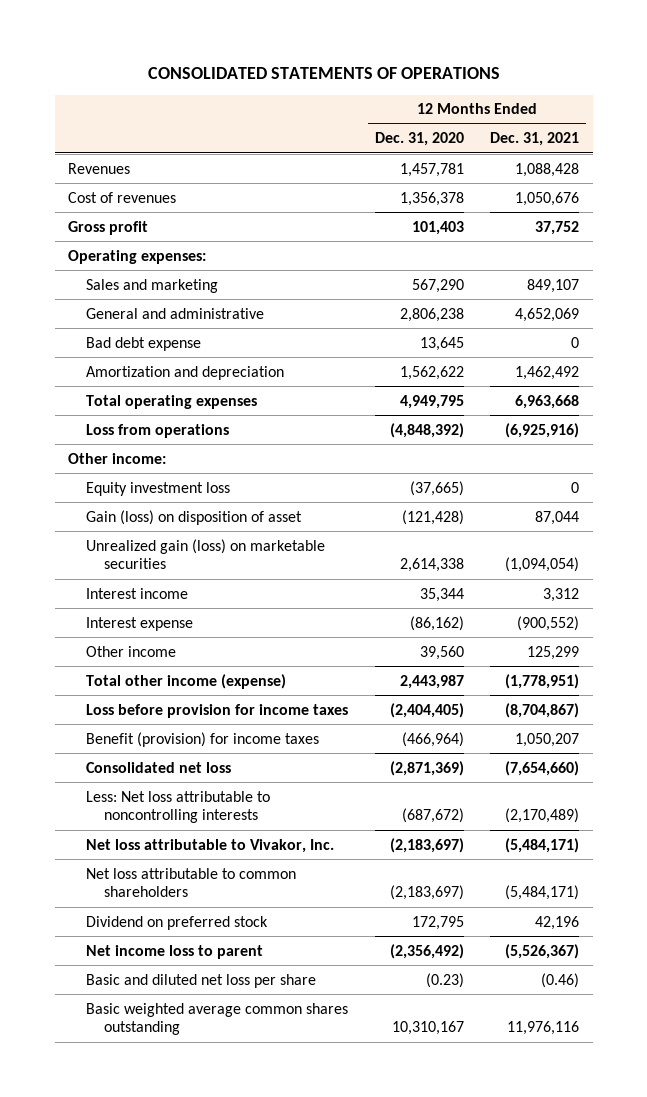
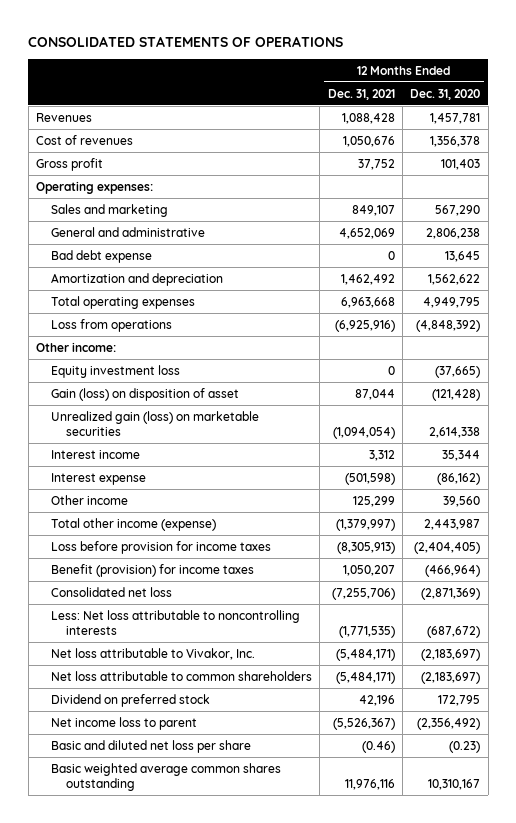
[517,615,580,631] (900,552) -> [344,472,395,485] (501,598)
[505,673,580,689] (1,778,951) -> [335,518,395,531] (1,379,997)
[505,702,580,718] (8,704,867) -> [336,541,395,554] (8,305,913)
[505,760,580,776] (7,654,660) -> [331,587,395,600] (7,255,706)
[505,808,580,824] (2,170,489) -> [338,625,395,638] (1,771,535)

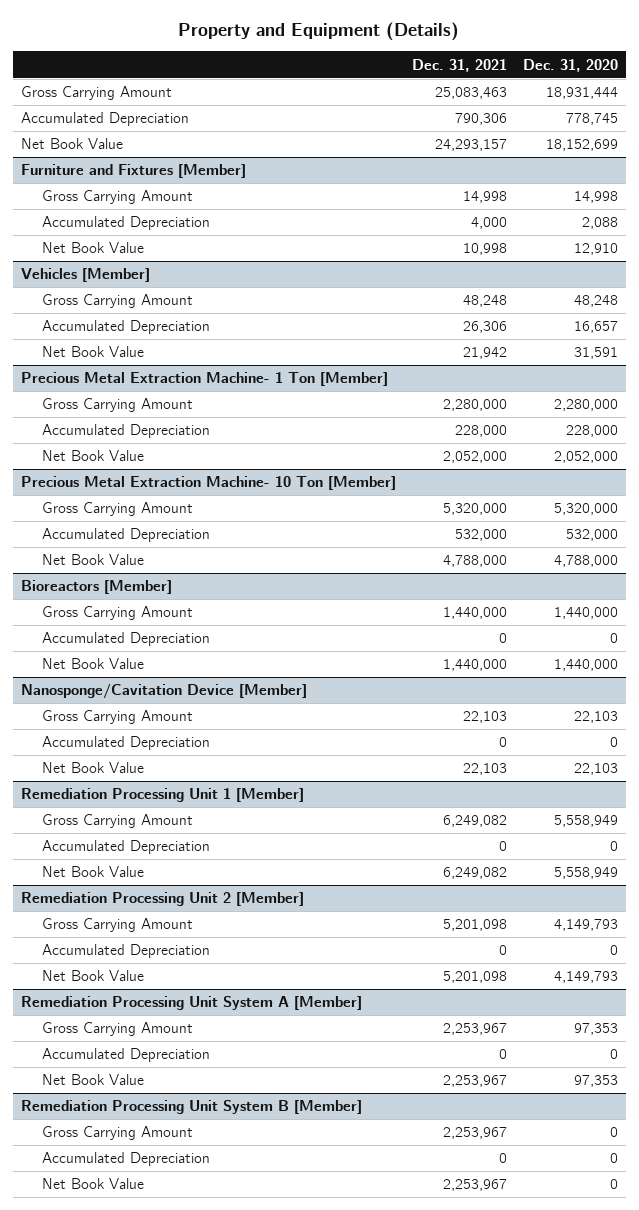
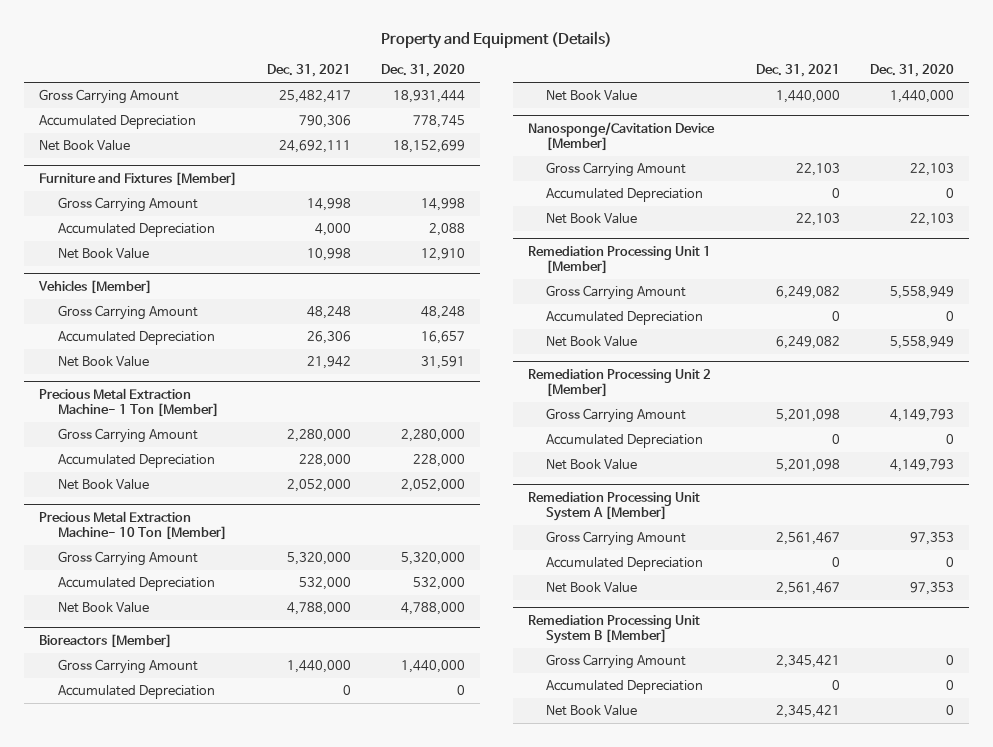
[434,87,507,100] 25,083,463 -> [279,90,352,104] 25,482,417
[434,139,507,152] 24,293,157 -> [279,140,352,154] 24,692,111
[442,1023,507,1036] 2,253,967 -> [775,532,840,546] 2,561,467
[442,1075,507,1088] 2,253,967 -> [775,582,840,596] 2,561,467
[442,1127,507,1140] 2,253,967 -> [775,655,840,669] 2,345,421
[442,1179,507,1192] 2,253,967 -> [775,705,840,719] 2,345,421

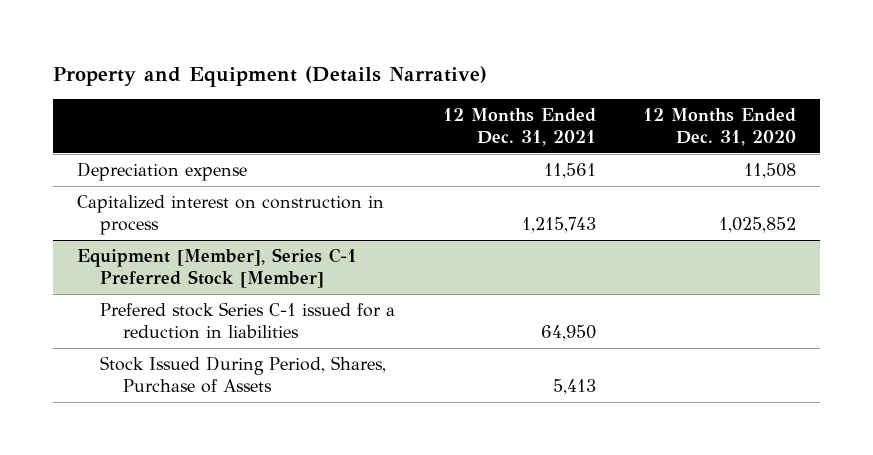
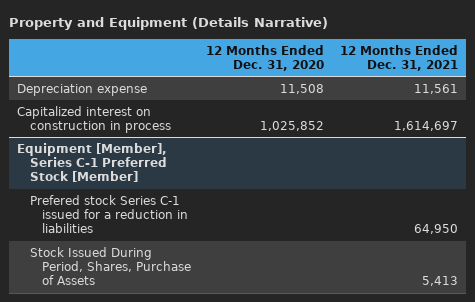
[521,217,596,234] 1,215,743 -> [393,121,458,132] 1,614,697

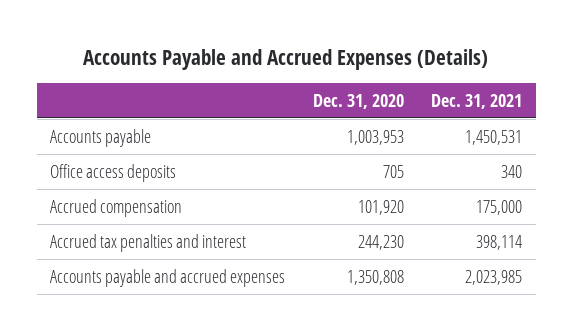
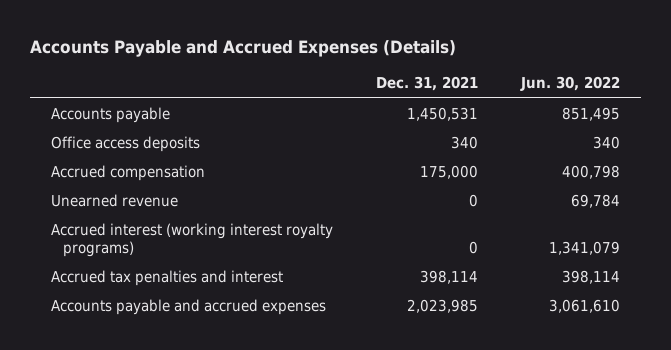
[312,93,404,109] Dec. 31, 2020 -> none
none -> [519,76,620,92] Jun. 30, 2022
none -> [51,194,179,208] Unearned revenue
none -> [51,223,334,257] Accrued interest (working interest royalty programs)

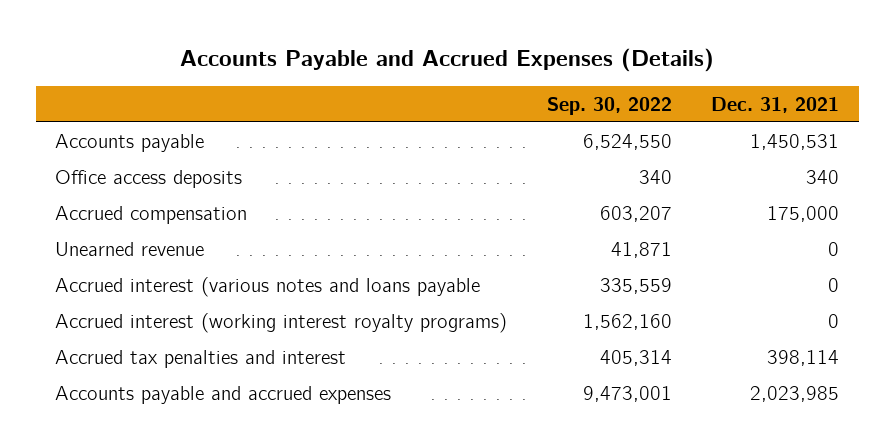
[519,76,620,92] Jun. 30, 2022 -> none
none -> [546,96,672,115] Sep. 30, 2022
none -> [55,276,481,297] Accrued interest (various notes and loans payable

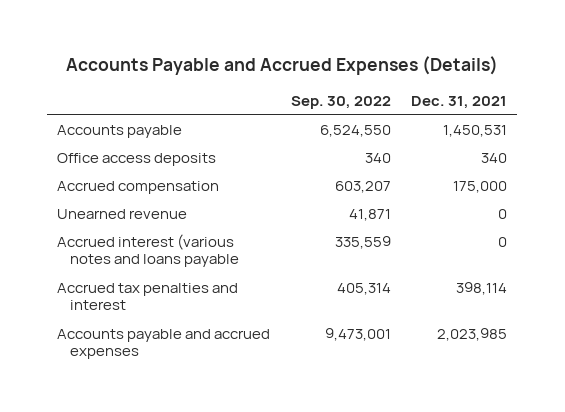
[55,312,508,333] Accrued interest (working interest royalty programs) -> none

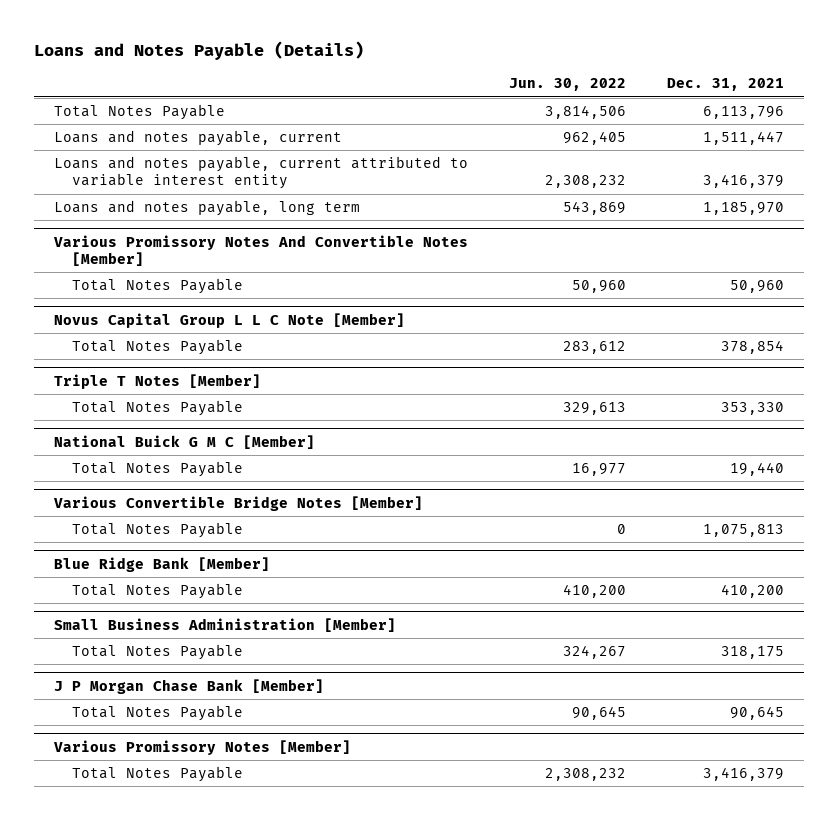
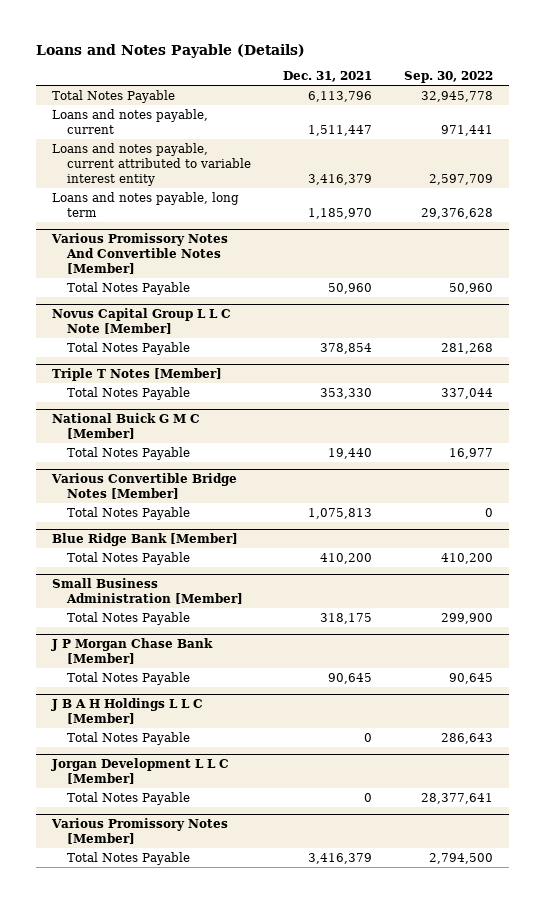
[509,78,627,92] Jun. 30, 2022 -> none
none -> [403,70,493,83] Sep. 30, 2022
none -> [51,698,204,725] J B A H Holdings L L C [Member]
none -> [67,731,191,745] Total Notes Payable
none -> [51,758,230,785] Jorgan Development L L C [Member]
none -> [67,791,191,805] Total Notes Payable

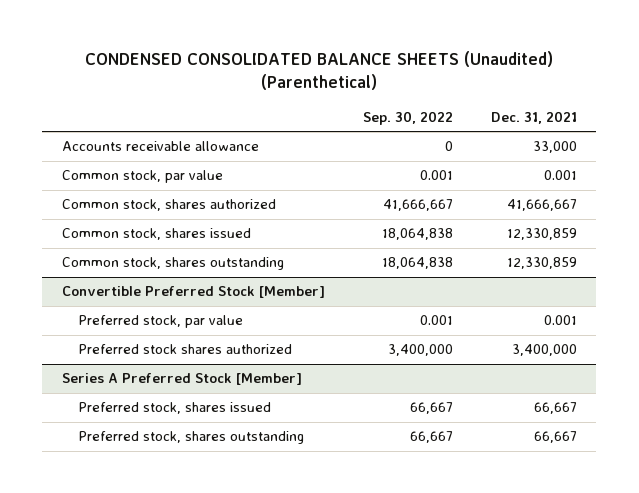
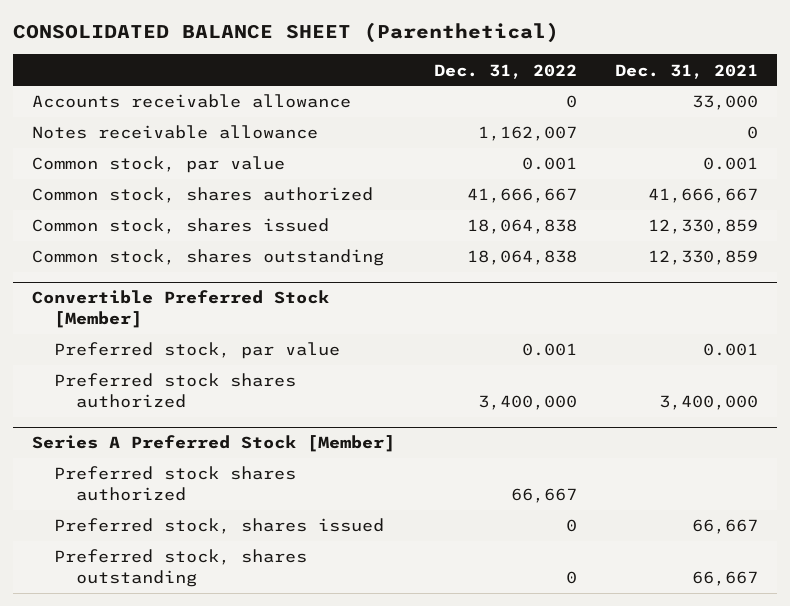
[85,51,554,90] CONDENSED CONSOLIDATED BALANCE SHEETS (Unaudited) (Parenthetical) -> [13,22,560,44] CONSOLIDATED BALANCE SHEET (Parenthetical)
[362,110,453,125] Sep. 30, 2022 -> none
none -> [433,63,577,79] Dec. 31, 2022
none -> [32,125,319,140] Notes receivable allowance
none -> [54,466,297,501] Preferred stock shares authorized

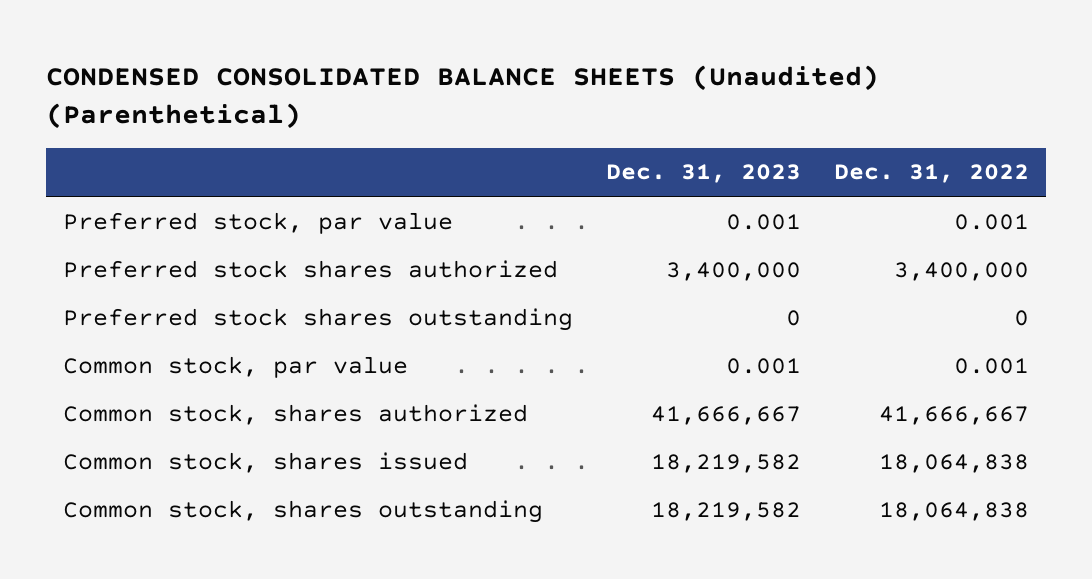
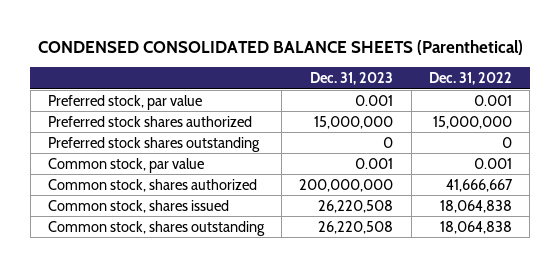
[46,64,880,129] CONDENSED CONSOLIDATED BALANCE SHEETS (Unaudited) (Parenthetical) -> [37,39,523,55] CONDENSED CONSOLIDATED BALANCE SHEETS (Parenthetical)
[665,261,801,281] 3,400,000 -> [314,115,394,129] 15,000,000
[894,261,1030,281] 3,400,000 -> [433,115,513,129] 15,000,000
[650,405,801,425] 41,666,667 -> [299,178,394,192] 200,000,000
[650,453,801,473] 18,219,582 -> [318,199,394,213] 26,220,508
[650,501,801,521] 18,219,582 -> [318,220,394,234] 26,220,508

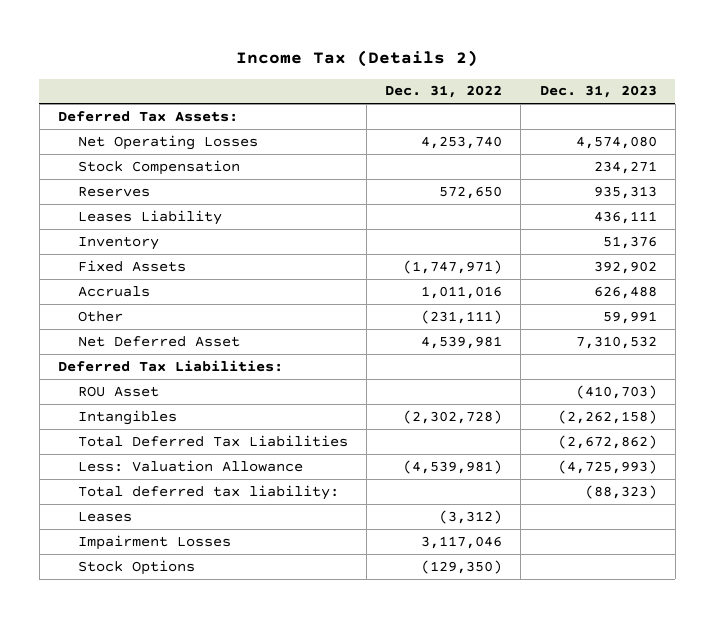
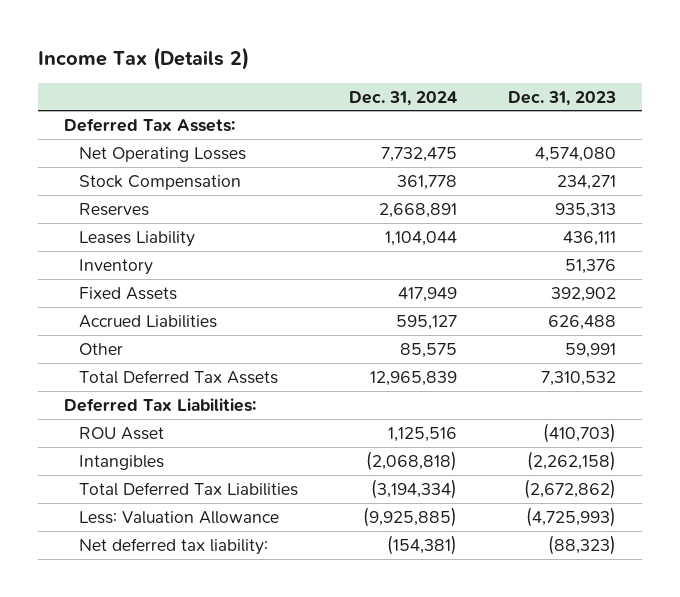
[385,85,503,99] Dec. 31, 2022 -> none
none -> [349,90,458,106] Dec. 31, 2024
[77,285,150,297] Accruals -> [79,314,218,328] Accrued Liabilities
[77,335,240,347] Net Deferred Asset -> [79,369,279,384] Total Deferred Tax Assets
[77,510,132,522] Leases -> none
[77,534,231,550] Impairment Losses -> none
[77,559,195,575] Stock Options -> none
[77,484,339,500] Total deferred tax liability: -> [79,537,269,555] Net deferred tax liability:

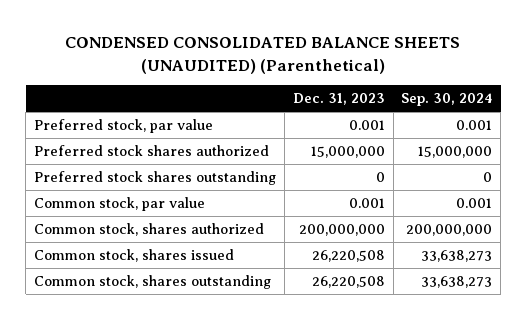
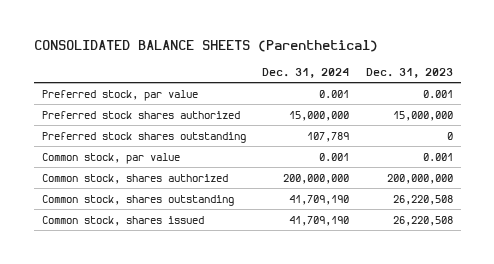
[65,37,461,74] CONDENSED CONSOLIDATED BALANCE SHEETS (UNAUDITED) (Parenthetical) -> [33,40,378,53] CONSOLIDATED BALANCE SHEETS (Parenthetical)
[401,93,493,107] Sep. 30, 2024 -> none
none -> [262,67,350,78] Dec. 31, 2024
[34,249,235,263] Common stock, shares issued -> [41,215,204,226] Common stock, shares issued

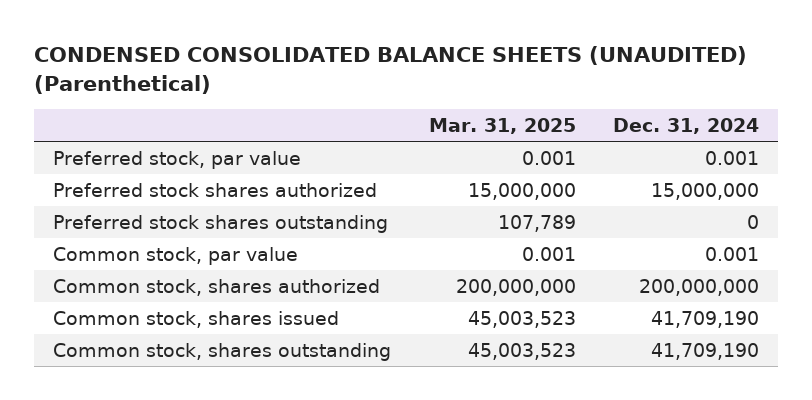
[33,40,378,53] CONSOLIDATED BALANCE SHEETS (Parenthetical) -> [33,46,747,94] CONDENSED CONSOLIDATED BALANCE SHEETS (UNAUDITED) (Parenthetical)
[365,67,453,78] Dec. 31, 2023 -> none
none -> [428,117,576,134] Mar. 31, 2025
[307,131,350,142] 107,789 -> [747,214,760,229] 0
[41,194,234,206] Common stock, shares outstanding -> [52,342,391,361] Common stock, shares outstanding

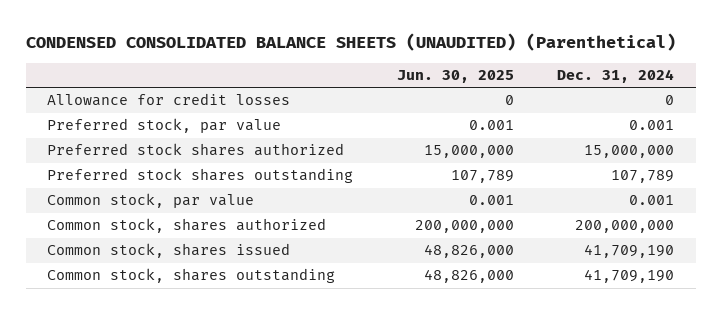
[428,117,576,134] Mar. 31, 2025 -> none
none -> [396,69,514,83] Jun. 30, 2025
none -> [47,93,291,107] Allowance for credit losses
[747,214,760,229] 0 -> [611,170,675,184] 107,789

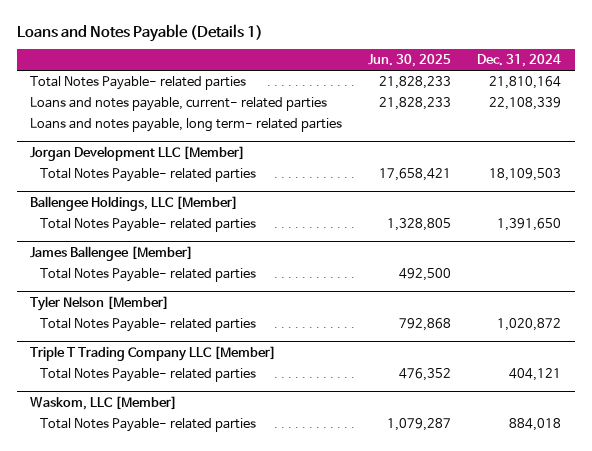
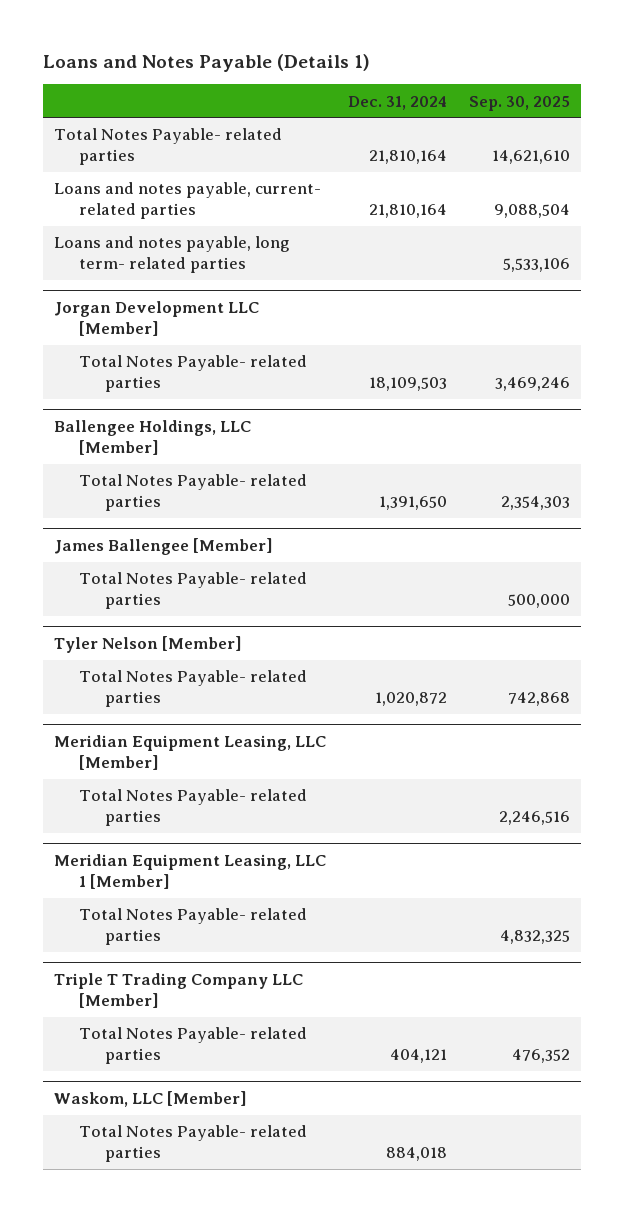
[368,54,452,68] Jun. 30, 2025 -> none
none -> [468,95,570,111] Sep. 30, 2025
[489,97,562,111] 22,108,339 -> [368,204,447,219] 21,810,164
none -> [53,734,326,770] Meridian Equipment Leasing, LLC [Member]
none -> [79,789,308,827] Total Notes Payable- related parties
none -> [53,853,326,889] Meridian Equipment Leasing, LLC 1 [Member]
none -> [79,908,308,946] Total Notes Payable- related parties

